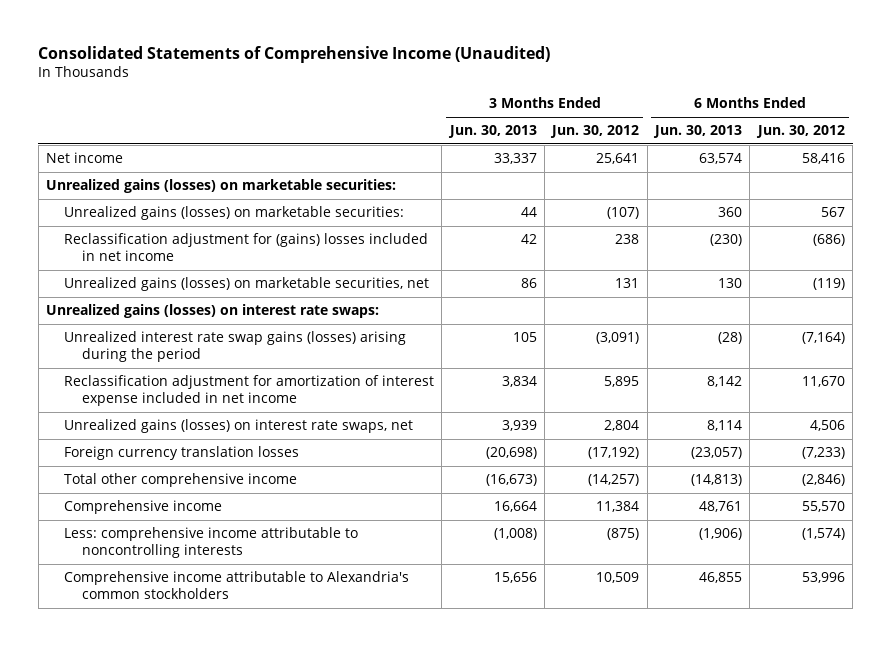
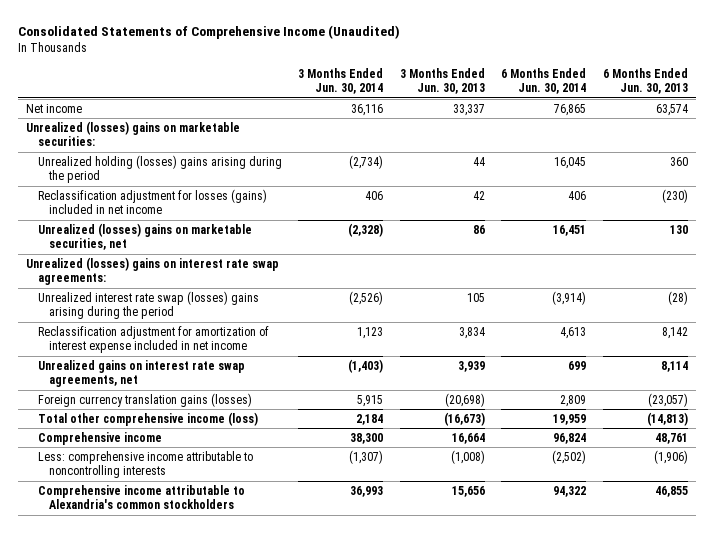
[550,125,640,139] Jun. 30, 2012 -> none
[755,125,845,139] Jun. 30, 2012 -> none
none -> [298,68,384,95] 3 Months Ended Jun. 30, 2014
none -> [501,68,587,95] 6 Months Ended Jun. 30, 2014
[46,179,397,194] Unrealized gains (losses) on marketable securities: -> [26,120,241,147] Unrealized (losses) gains on marketable securities:
[63,206,404,221] Unrealized gains (losses) on marketable securities: -> [37,154,282,184] Unrealized holding (losses) gains arising during the period
[63,233,428,262] Reclassification adjustment for (gains) losses included in net income -> [37,188,267,215] Reclassification adjustment for losses (gains) included in net income
[63,277,429,292] Unrealized gains (losses) on marketable securities, net -> [37,222,252,251] Unrealized (losses) gains on marketable securities, net
[46,304,380,319] Unrealized gains (losses) on interest rate swaps: -> [26,256,280,286] Unrealized (losses) gains on interest rate swap agreements:
[63,331,406,363] Unrealized interest rate swap gains (losses) arising during the period -> [37,290,259,320] Unrealized interest rate swap (losses) gains arising during the period
[63,419,413,434] Unrealized gains (losses) on interest rate swaps, net -> [37,359,245,388] Unrealized gains on interest rate swap agreements, net
[63,446,299,461] Foreign currency translation losses -> [37,392,252,407] Foreign currency translation gains (losses)
[63,473,297,488] Total other comprehensive income -> [37,411,258,426] Total other comprehensive income (loss)

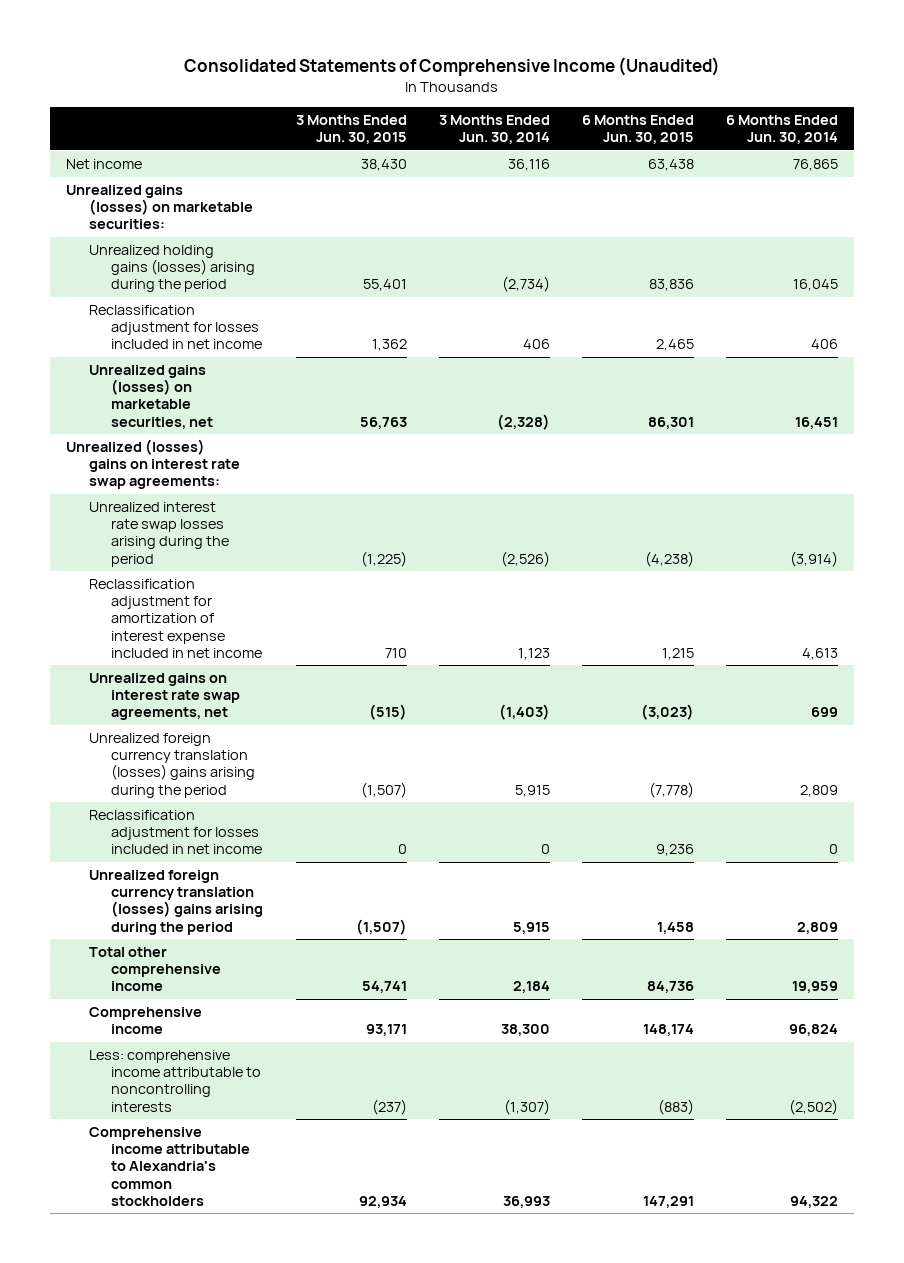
[399,68,485,95] 3 Months Ended Jun. 30, 2013 -> none
[602,68,688,95] 6 Months Ended Jun. 30, 2013 -> none
none -> [295,115,407,145] 3 Months Ended Jun. 30, 2015
none -> [581,115,694,145] 6 Months Ended Jun. 30, 2015
[26,120,241,147] Unrealized (losses) gains on marketable securities: -> [65,185,253,230] Unrealized gains (losses) on marketable securities:
[37,154,282,184] Unrealized holding (losses) gains arising during the period -> [88,245,256,293] Unrealized holding gains (losses) arising during the period
[37,188,267,215] Reclassification adjustment for losses (gains) included in net income -> [88,305,263,350] Reclassification adjustment for losses included in net income
[37,222,252,251] Unrealized (losses) gains on marketable securities, net -> [88,365,214,429] Unrealized gains (losses) on marketable securities, net
[37,290,259,320] Unrealized interest rate swap (losses) gains arising during the period -> [88,502,230,567] Unrealized interest rate swap losses arising during the period
none -> [88,733,256,798] Unrealized foreign currency translation (losses) gains arising during the period
none -> [88,810,263,855] Reclassification adjustment for losses included in net income
[37,392,252,407] Foreign currency translation gains (losses) -> [88,870,264,935] Unrealized foreign currency translation (losses) gains arising during the period
[37,411,258,426] Total other comprehensive income (loss) -> [88,947,222,992] Total other comprehensive income

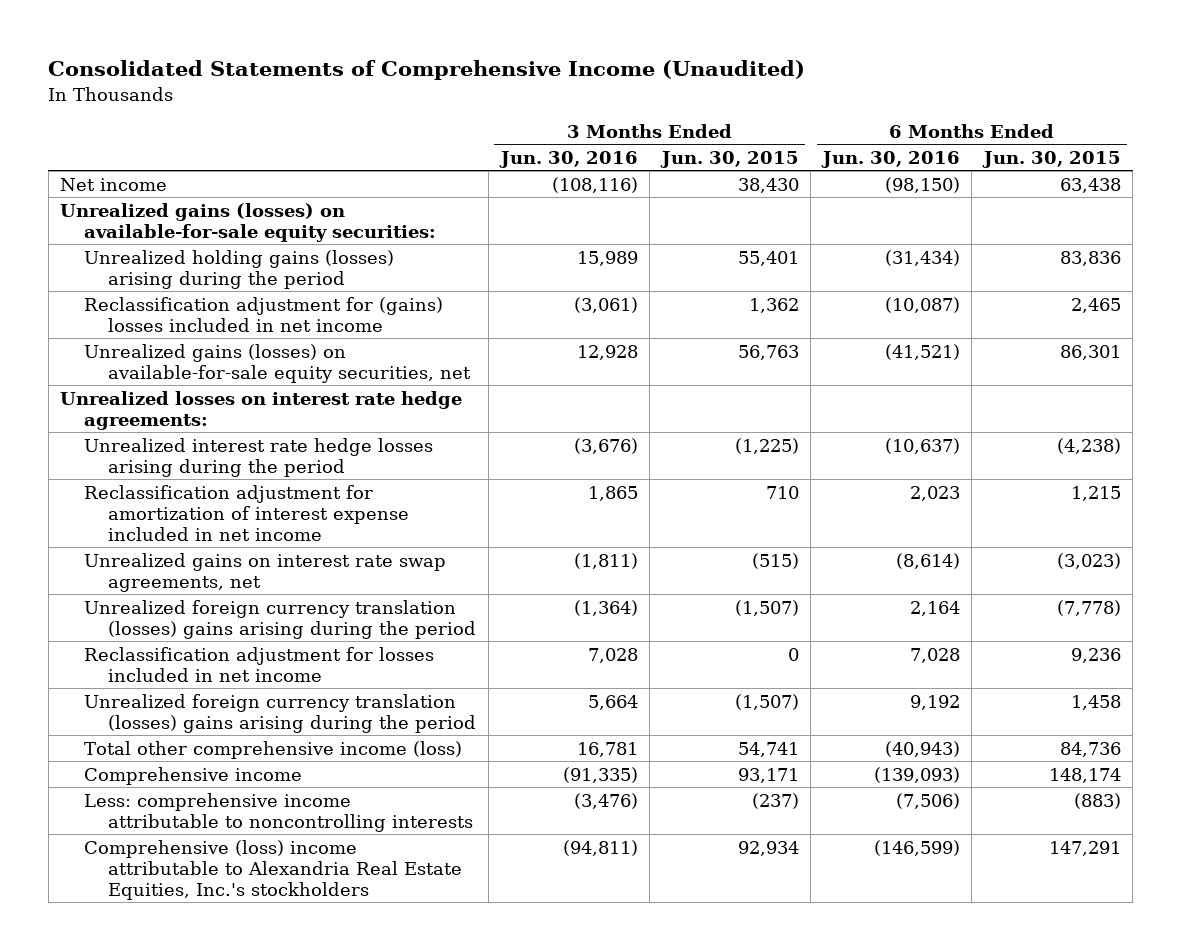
[438,115,550,145] 3 Months Ended Jun. 30, 2014 -> none
[726,115,839,145] 6 Months Ended Jun. 30, 2014 -> none
none -> [498,151,638,169] Jun. 30, 2016
none -> [820,151,960,169] Jun. 30, 2016
[65,185,253,230] Unrealized gains (losses) on marketable securities: -> [60,202,437,242] Unrealized gains (losses) on available-for-sale equity securities:
[88,305,263,350] Reclassification adjustment for losses included in net income -> [84,296,444,332] Reclassification adjustment for (gains) losses included in net income
[88,365,214,429] Unrealized gains (losses) on marketable securities, net -> [84,343,472,383] Unrealized gains (losses) on available-for-sale equity securities, net
[65,439,240,490] Unrealized (losses) gains on interest rate swap agreements: -> [60,390,463,430] Unrealized losses on interest rate hedge agreements:
[88,502,230,567] Unrealized interest rate swap losses arising during the period -> [84,437,434,477] Unrealized interest rate hedge losses arising during the period
[88,947,222,992] Total other comprehensive income -> [84,740,463,759] Total other comprehensive income (loss)
[88,1127,251,1206] Comprehensive income attributable to Alexandria's common stockholders -> [84,839,463,900] Comprehensive (loss) income attributable to Alexandria Real Estate Equities, Inc.'s stockholders

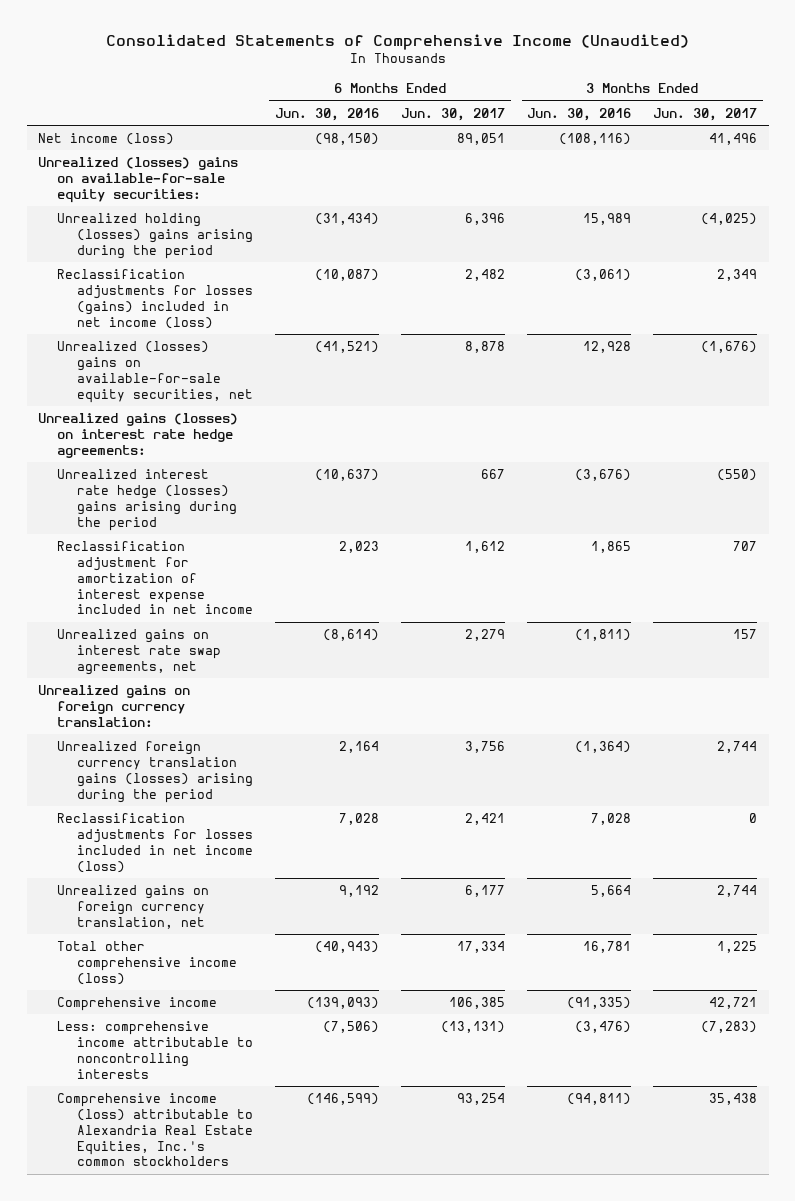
[659,151,799,169] Jun. 30, 2015 -> none
[981,151,1121,169] Jun. 30, 2015 -> none
none -> [401,107,506,121] Jun. 30, 2017
none -> [653,107,758,121] Jun. 30, 2017
[60,177,168,191] Net income -> [37,133,174,146] Net income (loss)
[60,202,437,242] Unrealized gains (losses) on available-for-sale equity securities: -> [37,157,238,203] Unrealized (losses) gains on available-for-sale equity securities:
[84,249,395,289] Unrealized holding gains (losses) arising during the period -> [57,213,253,259] Unrealized holding (losses) gains arising during the period
[84,296,444,332] Reclassification adjustment for (gains) losses included in net income -> [57,269,253,329] Reclassification adjustments for losses (gains) included in net income (loss)
[84,343,472,383] Unrealized gains (losses) on available-for-sale equity securities, net -> [57,341,253,403] Unrealized (losses) gains on available-for-sale equity securities, net
[60,390,463,430] Unrealized losses on interest rate hedge agreements: -> [37,413,238,458] Unrealized gains (losses) on interest rate hedge agreements:
[84,437,434,477] Unrealized interest rate hedge losses arising during the period -> [57,469,237,531] Unrealized interest rate hedge (losses) gains arising during the period
none -> [37,685,190,727] Unrealized gains on foreign currency translation:
[84,599,477,639] Unrealized foreign currency translation (losses) gains arising during the period -> [57,741,253,803] Unrealized foreign currency translation gains (losses) arising during the period
[84,646,435,682] Reclassification adjustment for losses included in net income -> [57,813,253,873] Reclassification adjustments for losses included in net income (loss)
[84,693,477,733] Unrealized foreign currency translation (losses) gains arising during the period -> [57,885,210,929] Unrealized gains on foreign currency translation, net
[84,839,463,900] Comprehensive (loss) income attributable to Alexandria Real Estate Equities, Inc.'s stockholders -> [57,1093,253,1167] Comprehensive income (loss) attributable to Alexandria Real Estate Equities, Inc.'s common stockholders

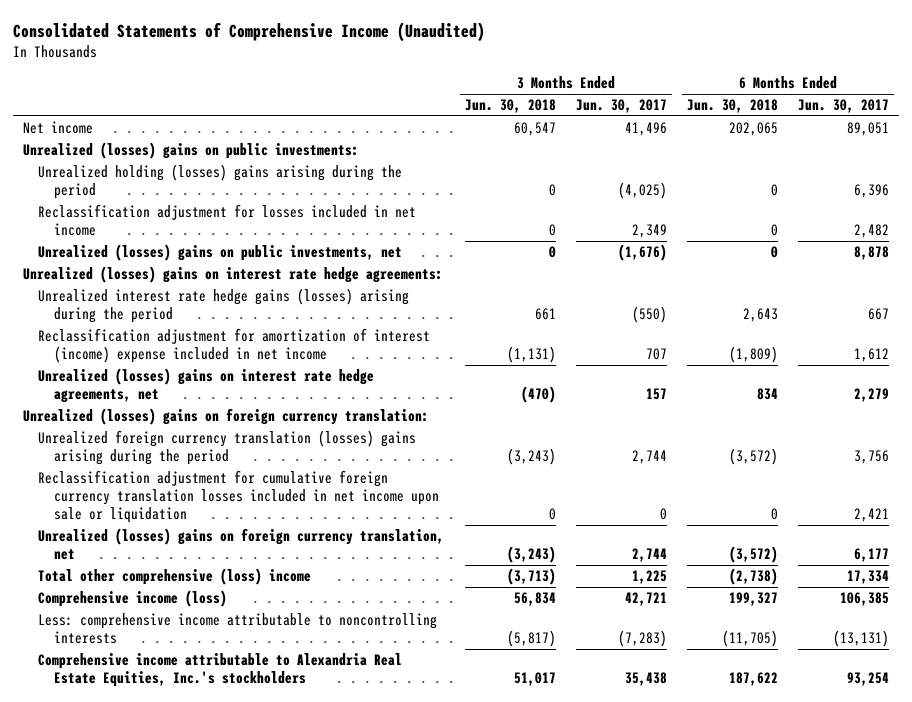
[274,107,379,121] Jun. 30, 2016 -> none
[527,107,632,121] Jun. 30, 2016 -> none
none -> [464,99,556,114] Jun. 30, 2018
none -> [686,99,778,114] Jun. 30, 2018
[37,133,174,146] Net income (loss) -> [23,121,94,135] Net income
[37,157,238,203] Unrealized (losses) gains on available-for-sale equity securities: -> [23,142,360,160] Unrealized (losses) gains on public investments:
[57,269,253,329] Reclassification adjustments for losses (gains) included in net income (loss) -> [38,204,417,237] Reclassification adjustment for losses included in net income
[57,341,253,403] Unrealized (losses) gains on available-for-sale equity securities, net -> [38,244,403,262] Unrealized (losses) gains on public investments, net
[37,413,238,458] Unrealized gains (losses) on interest rate hedge agreements: -> [23,266,444,284] Unrealized (losses) gains on interest rate hedge agreements:
[57,469,237,531] Unrealized interest rate hedge (losses) gains arising during the period -> [38,288,410,324] Unrealized interest rate hedge gains (losses) arising during the period
[57,541,253,615] Reclassification adjustment for amortization of interest expense included in net income -> [38,328,431,364] Reclassification adjustment for amortization of interest (income) expense included in net income
[57,629,221,675] Unrealized gains on interest rate swap agreements, net -> [38,368,375,404] Unrealized (losses) gains on interest rate hedge agreements, net
[37,685,190,727] Unrealized gains on foreign currency translation: -> [23,408,430,426] Unrealized (losses) gains on foreign currency translation:
[57,741,253,803] Unrealized foreign currency translation gains (losses) arising during the period -> [38,430,417,466] Unrealized foreign currency translation (losses) gains arising during the period
[57,813,253,873] Reclassification adjustments for losses included in net income (loss) -> [38,470,439,524] Reclassification adjustment for cumulative foreign currency translation losses included in net income upon sale or liquidation
[57,885,210,929] Unrealized gains on foreign currency translation, net -> [38,528,445,561] Unrealized (losses) gains on foreign currency translation, net
[57,941,237,985] Total other comprehensive income (loss) -> [38,568,312,586] Total other comprehensive (loss) income
[57,997,218,1012] Comprehensive income -> [38,590,228,608] Comprehensive income (loss)
[57,1093,253,1167] Comprehensive income (loss) attributable to Alexandria Real Estate Equities, Inc.'s common stockholders -> [38,653,403,688] Comprehensive income attributable to Alexandria Real Estate Equities, Inc.'s stockholders

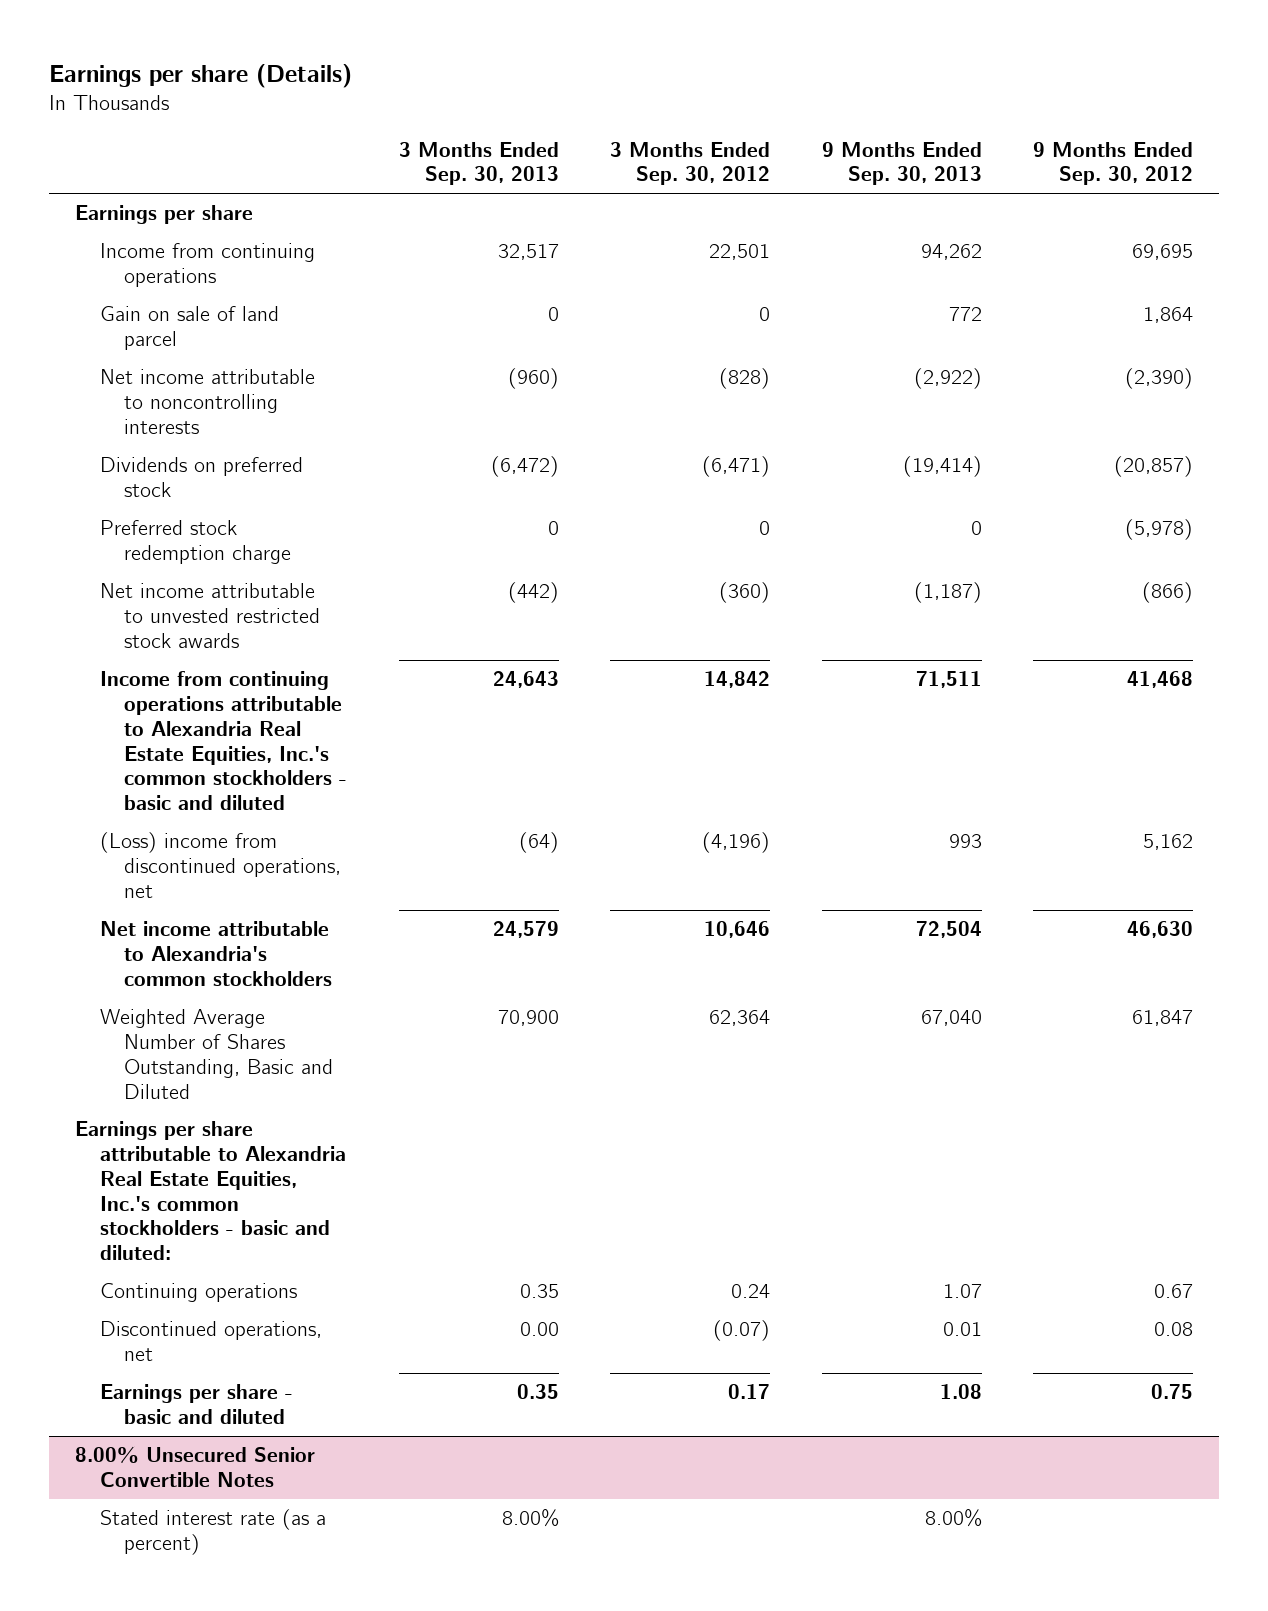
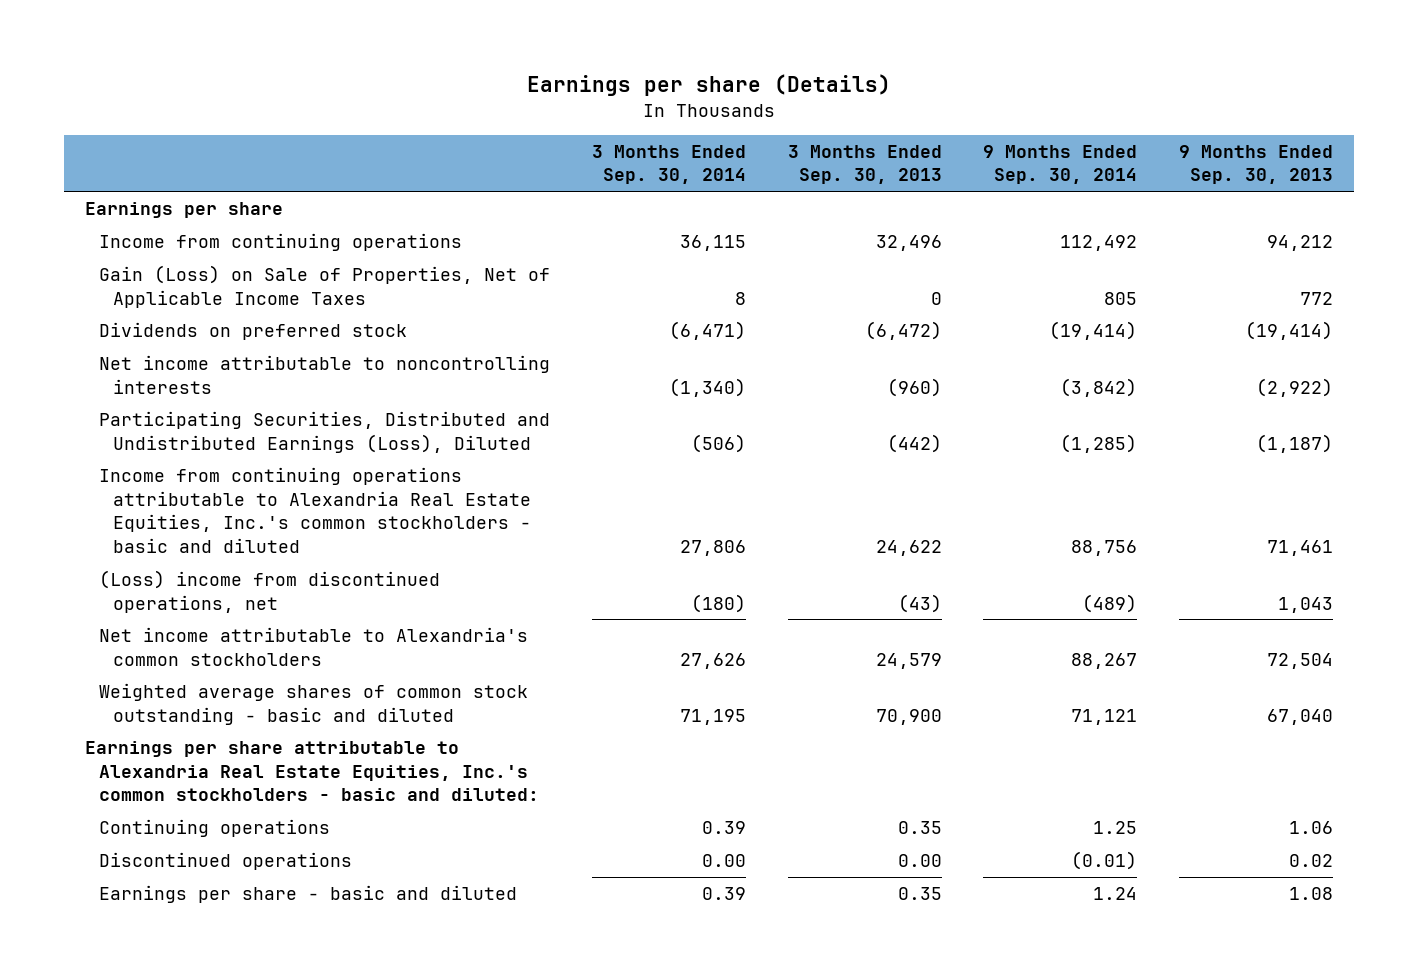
[610,141,771,186] 3 Months Ended Sep. 30, 2012 -> none
[1033,141,1194,186] 9 Months Ended Sep. 30, 2012 -> none
none -> [591,144,746,185] 3 Months Ended Sep. 30, 2014
none -> [983,144,1138,185] 9 Months Ended Sep. 30, 2014
[497,244,559,261] 32,517 -> [875,235,942,252] 32,496
[920,244,982,261] 94,262 -> [1267,235,1334,252] 94,212
[99,306,279,350] Gain on sale of land parcel -> [99,265,551,308] Gain (Loss) on Sale of Properties, Net of Applicable Income Taxes
[99,520,292,564] Preferred stock redemption charge -> none
[99,369,315,434] Net income attributable to noncontrolling interests -> [99,355,551,394] Net income attributable to noncontrolling interests
[99,583,321,648] Net income attributable to unvested restricted stock awards -> [99,411,551,453] Participating Securities, Distributed and Undistributed Earnings (Loss), Diluted
[492,671,559,689] 24,643 -> [875,539,942,556] 24,622
[915,671,982,689] 71,511 -> [1267,539,1334,556] 71,461
[518,832,559,854] (64) -> [897,593,942,613] (43)
[948,834,982,849] 993 -> [1278,596,1334,613] 1,043
[99,1009,334,1099] Weighted Average Number of Shares Outstanding, Basic and Diluted -> [99,683,529,725] Weighted average shares of common stock outstanding - basic and diluted
[942,1284,982,1299] 1.07 -> [1289,821,1334,835] 1.06
[99,1321,322,1361] Discontinued operations, net -> [99,852,353,871] Discontinued operations
[942,1322,982,1337] 0.01 -> [1289,854,1334,868] 0.02
[75,1446,316,1487] 8.00% Unsecured Senior Convertible Notes -> none
[99,1509,326,1555] Stated interest rate (as a percent) -> none

